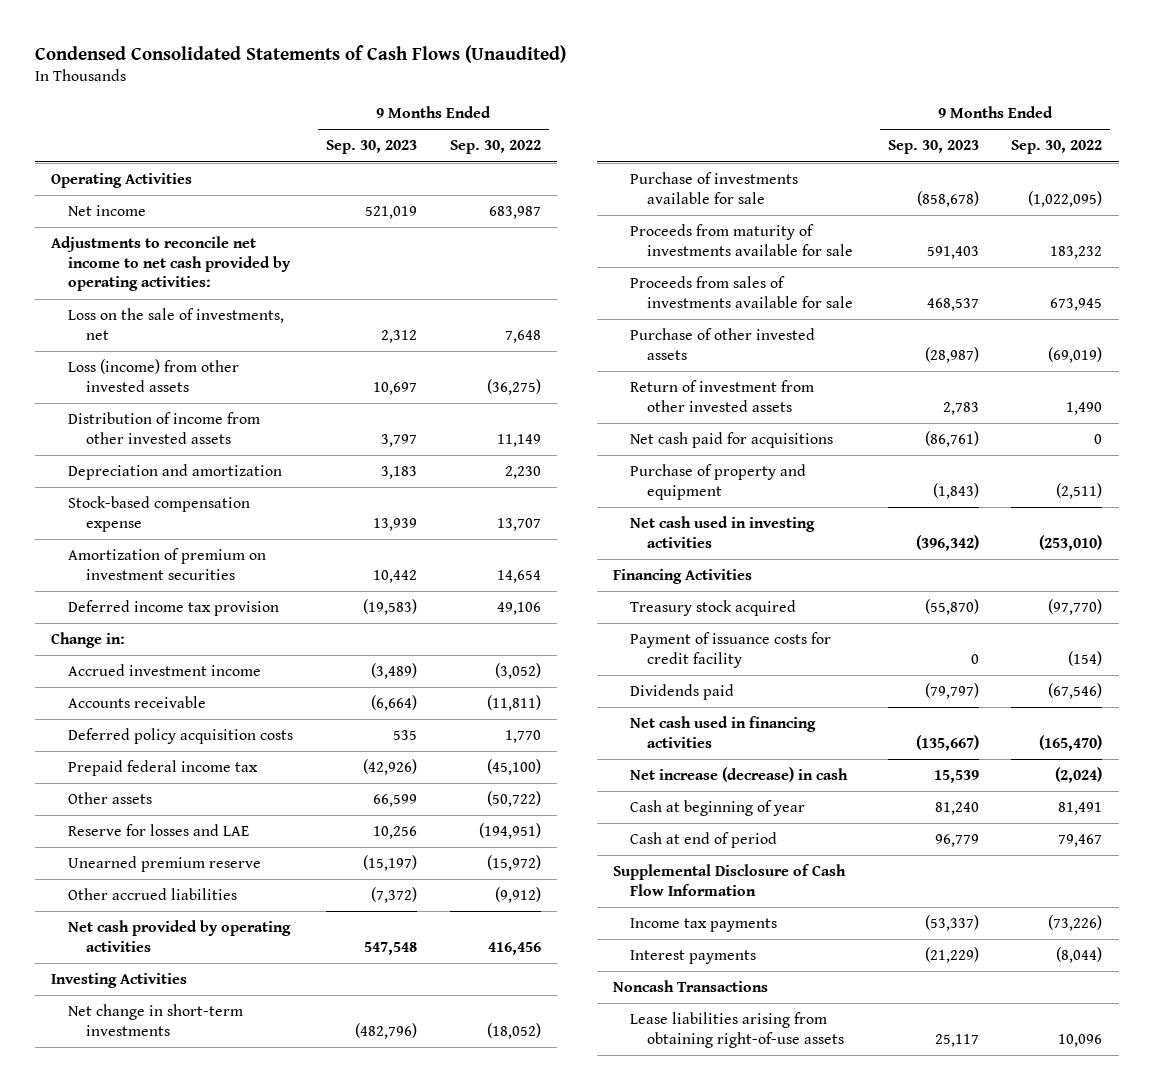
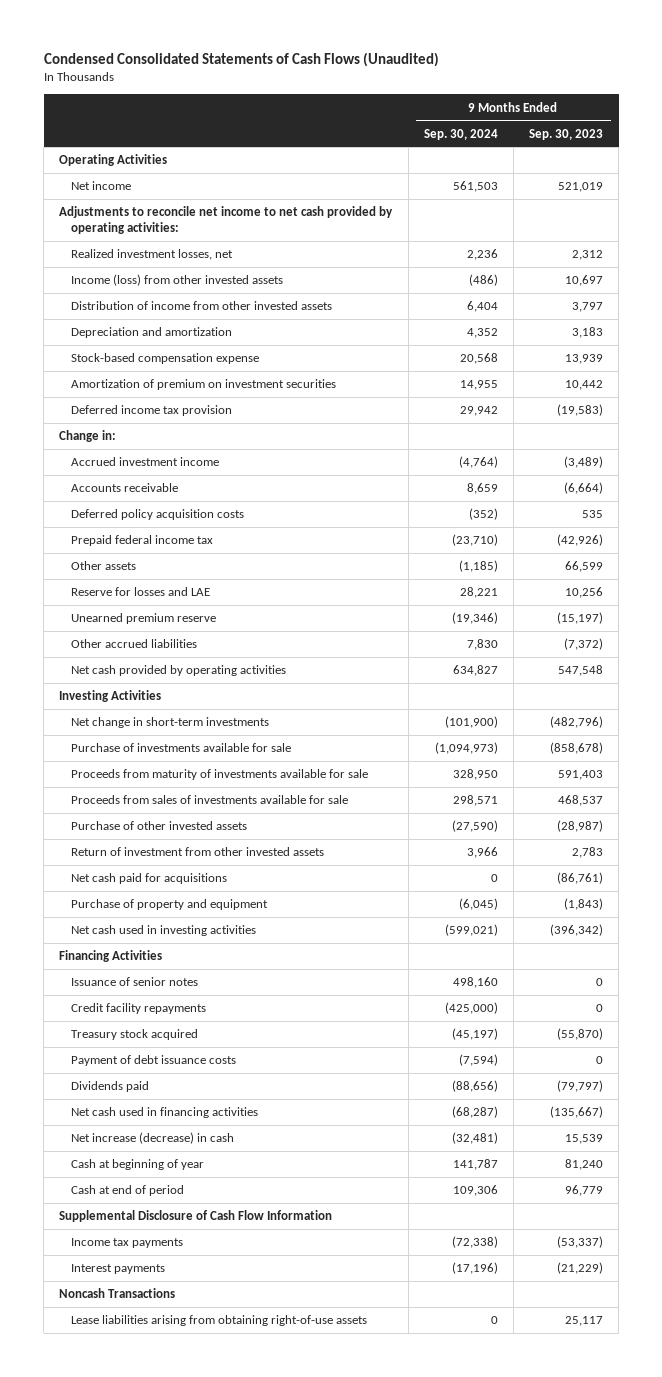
[449,140,541,155] Sep. 30, 2022 -> none
none -> [423,128,498,140] Sep. 30, 2024
[68,308,285,340] Loss on the sale of investments, net -> [70,249,233,261] Realized investment losses, net
[68,359,240,392] Loss (income) from other invested assets -> [70,274,283,287] Income (loss) from other invested assets
none -> [70,977,198,987] Issuance of senior notes
none -> [70,1003,206,1015] Credit facility repayments
[630,632,832,668] Payment of issuance costs for credit facility -> [70,1055,236,1067] Payment of debt issuance costs

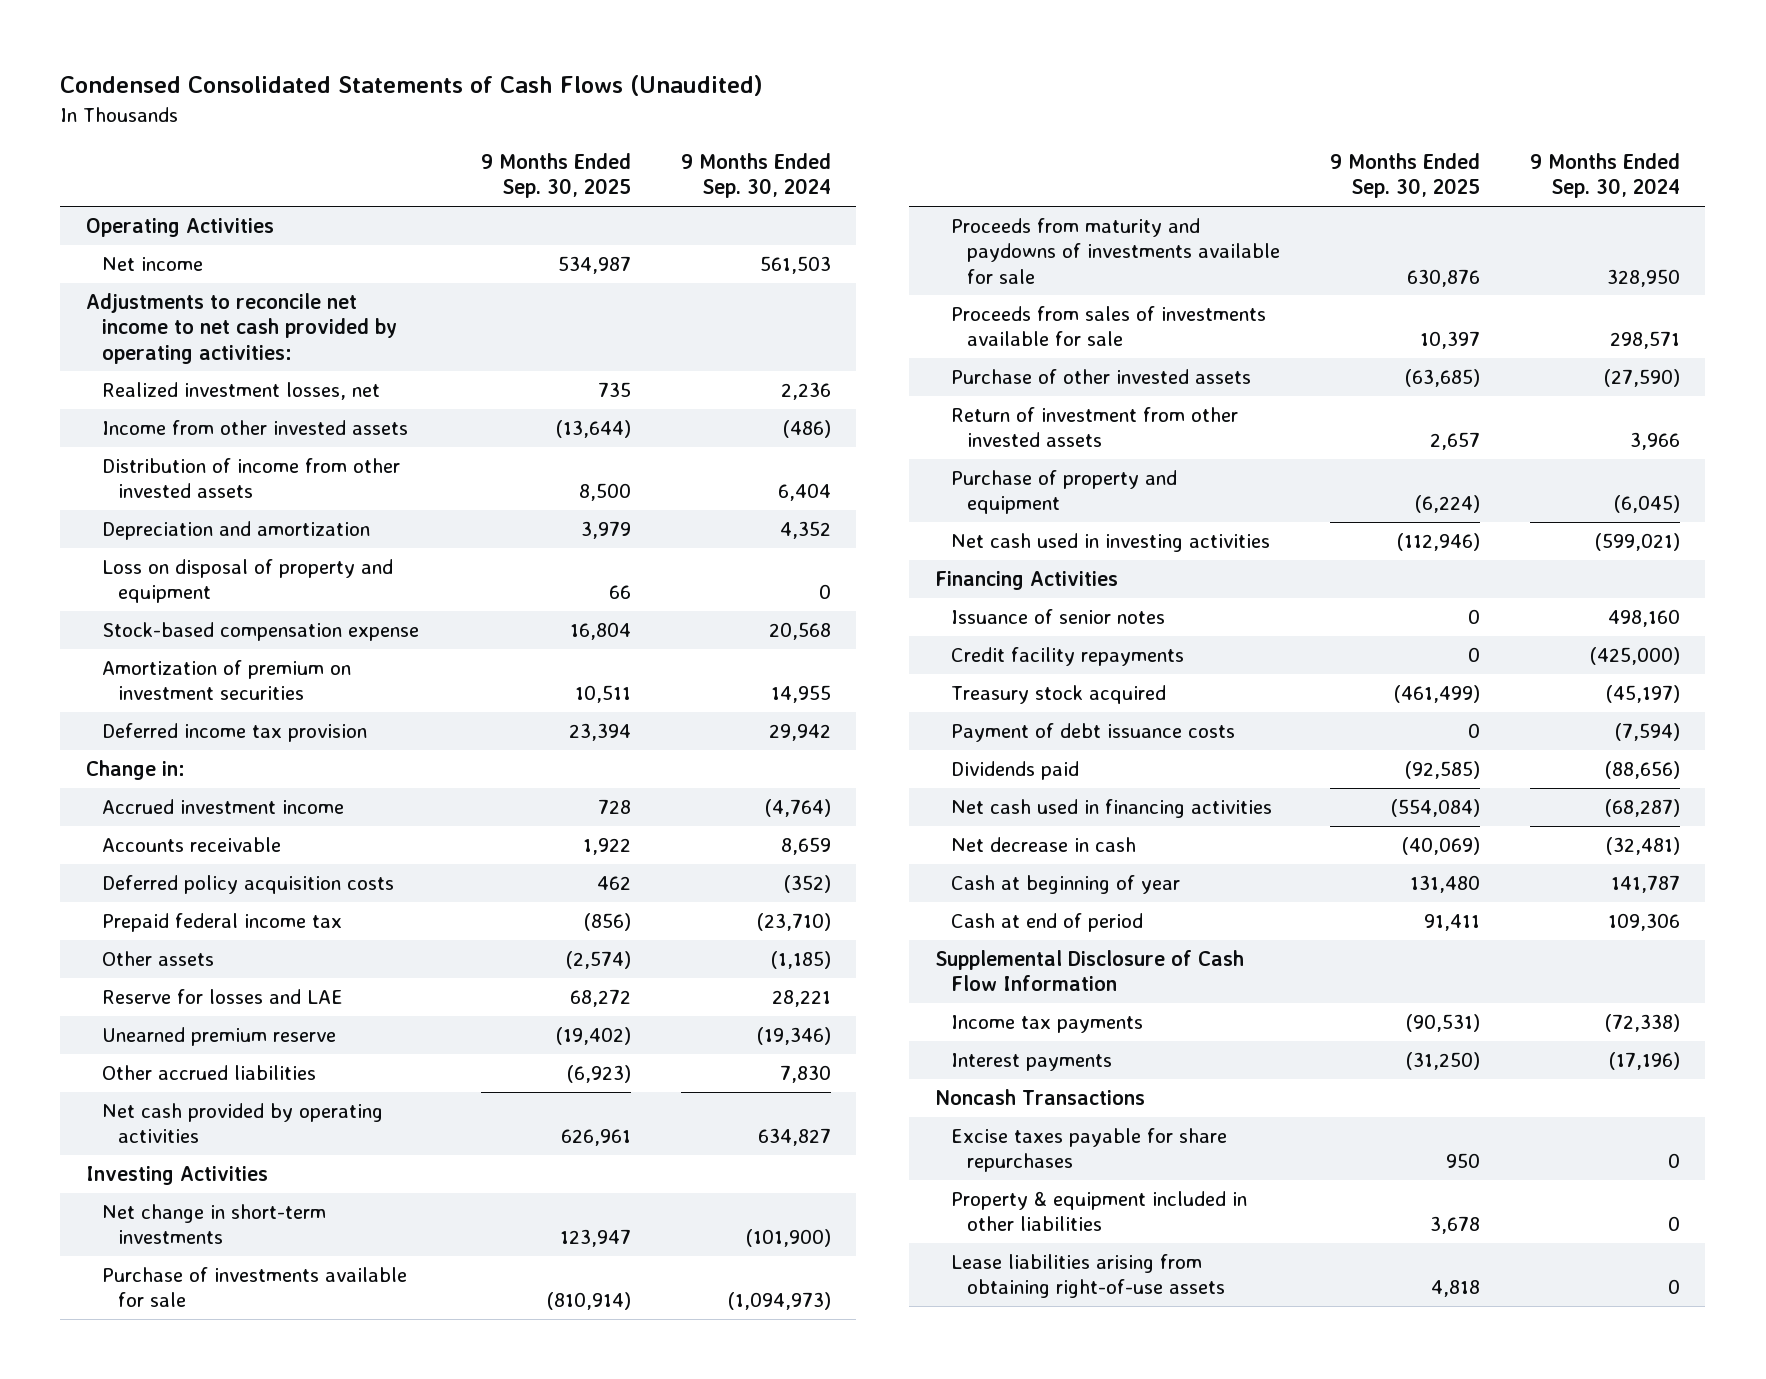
[529,128,604,140] Sep. 30, 2023 -> none
none -> [480,153,631,199] 9 Months Ended Sep. 30, 2025
[70,274,283,287] Income (loss) from other invested assets -> [101,420,408,436] Income from other invested assets
none -> [101,559,393,604] Loss on disposal of property and equipment
[70,769,368,781] Proceeds from maturity of investments available for sale -> [950,218,1280,284] Proceeds from maturity and paydowns of investments available for sale
[70,873,227,885] Net cash paid for acquisitions -> none
[70,1132,234,1145] Net increase (decrease) in cash -> [950,837,1136,853] Net decrease in cash
none -> [950,1128,1227,1173] Excise taxes payable for share repurchases
none -> [950,1191,1247,1232] Property & equipment included in other liabilities

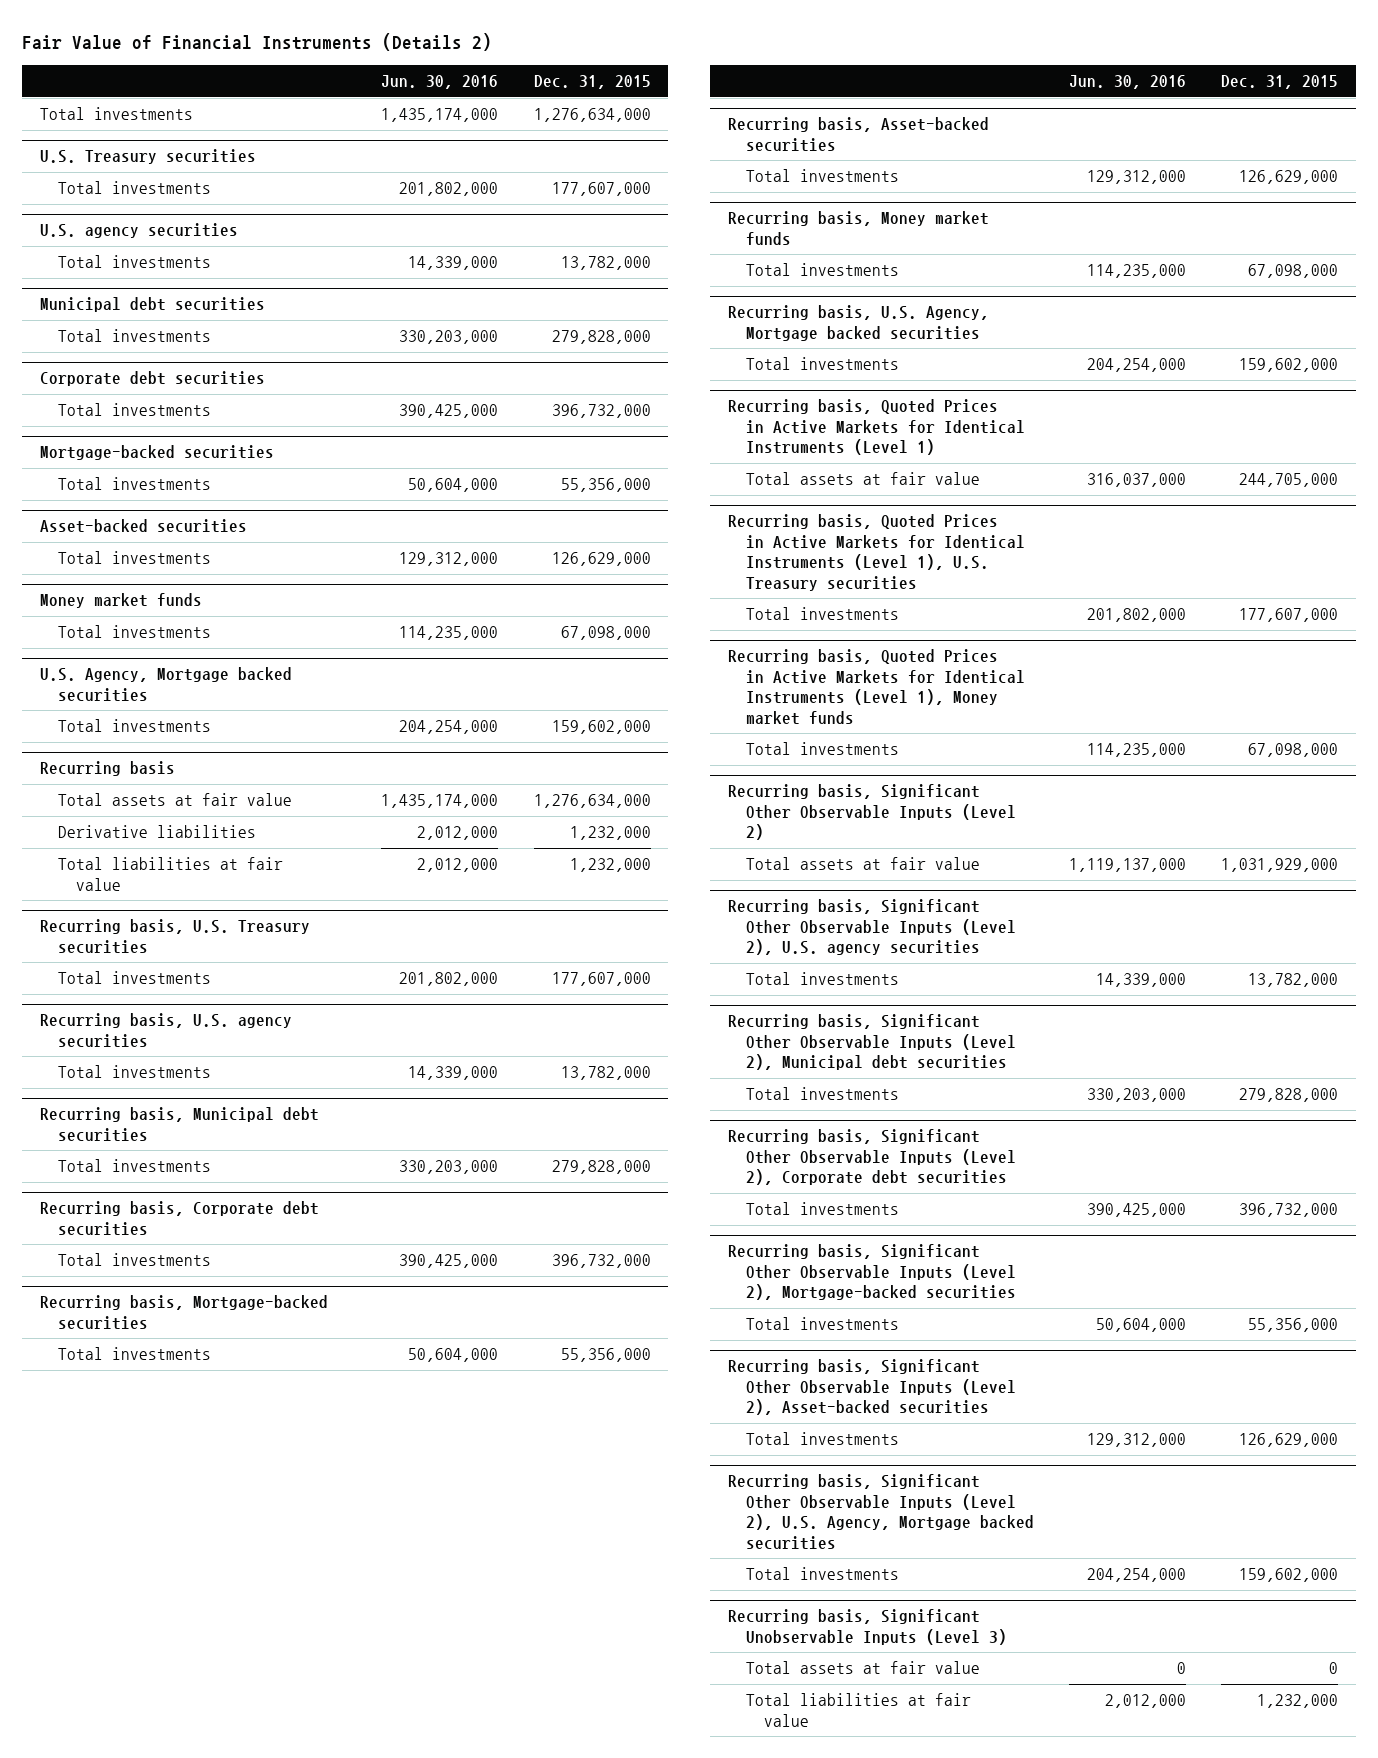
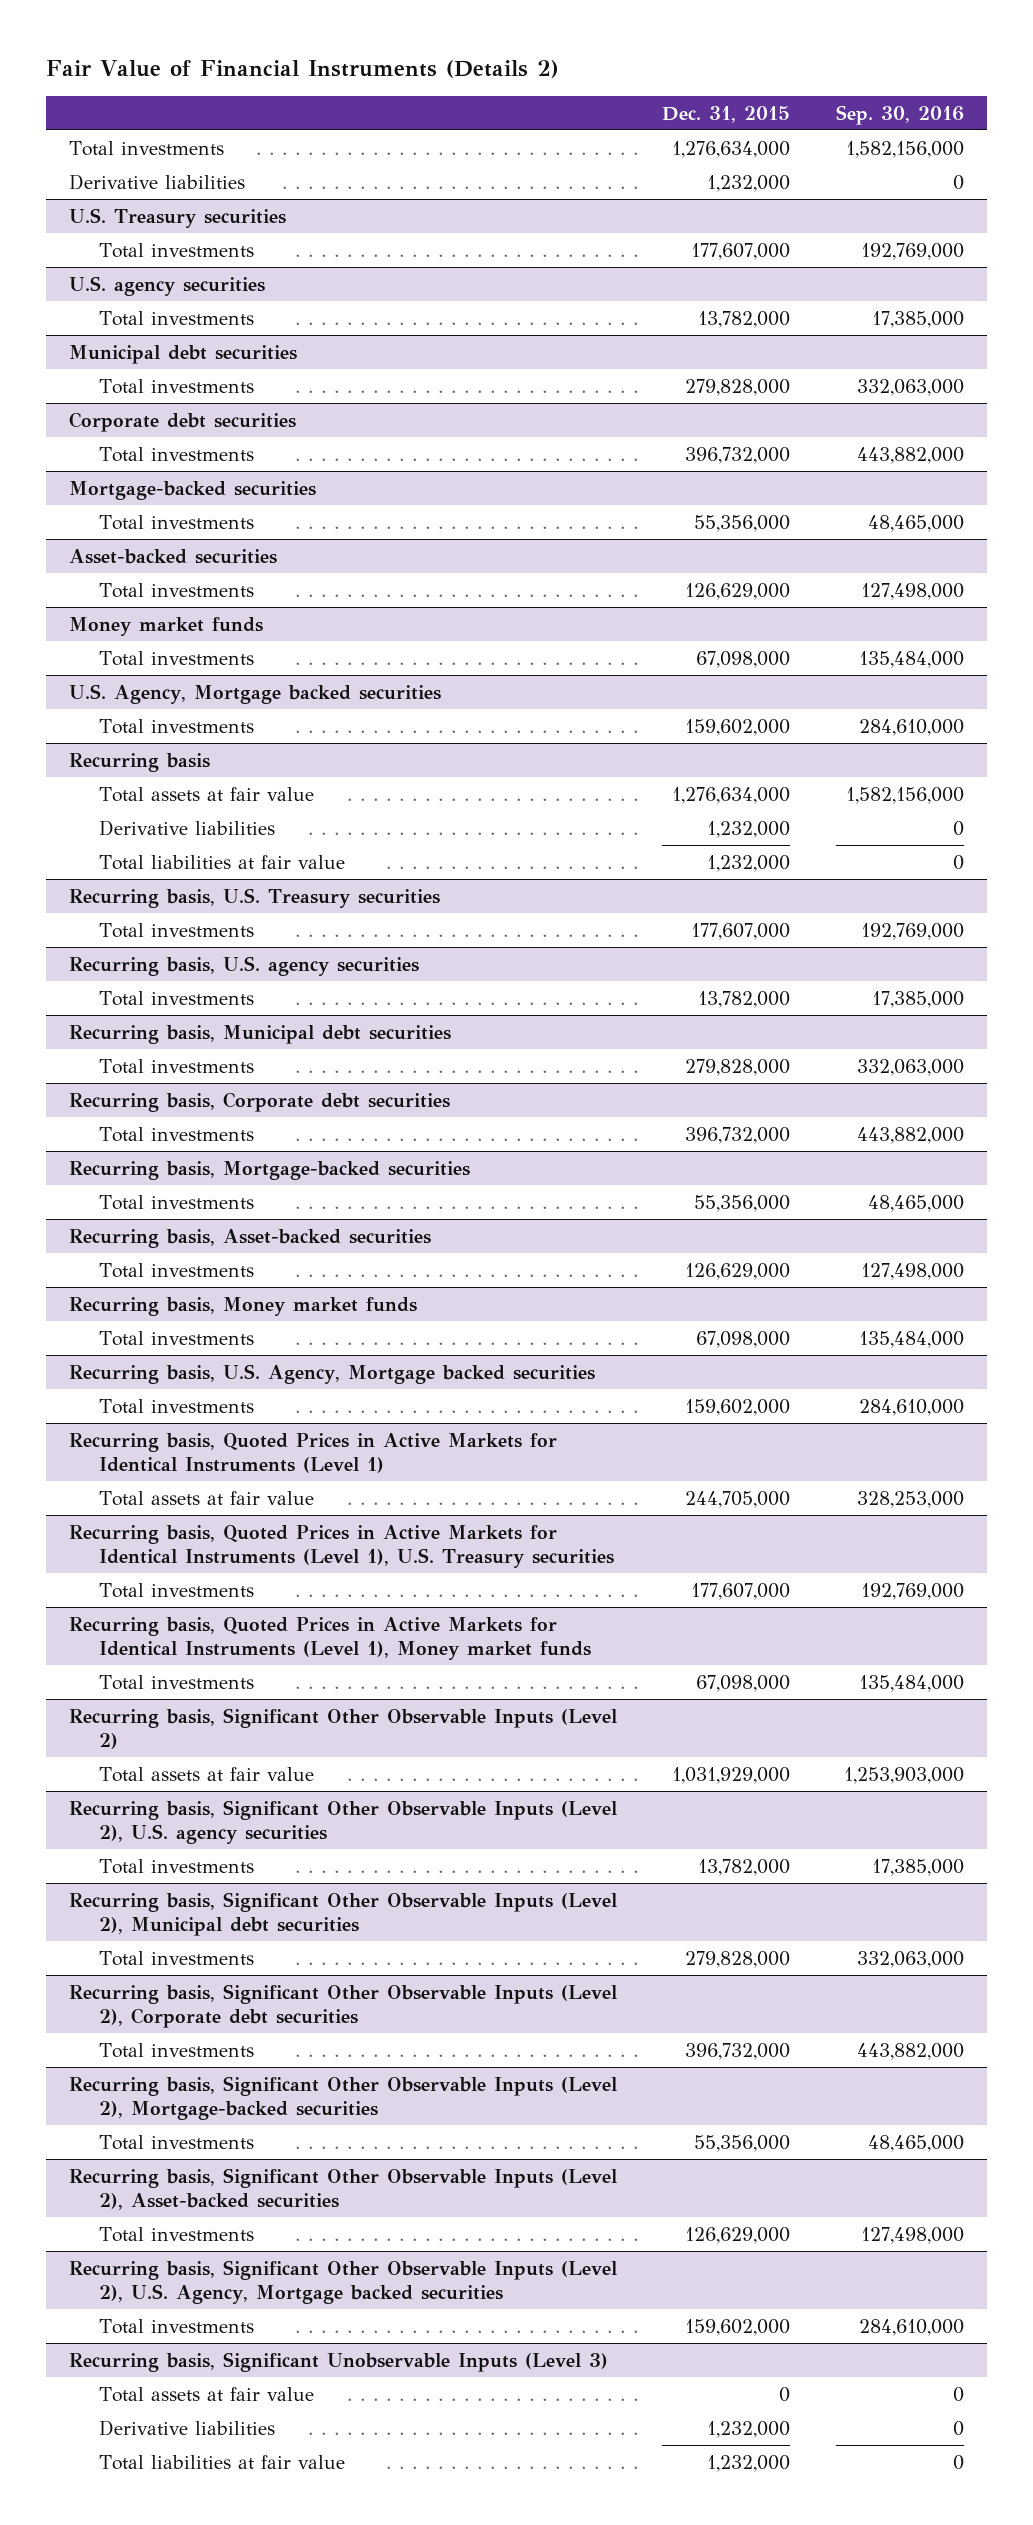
[381,75,499,90] Jun. 30, 2016 -> none
none -> [835,104,964,125] Sep. 30, 2016
none -> [68,173,245,190] Derivative liabilities
none -> [99,2419,276,2436] Derivative liabilities

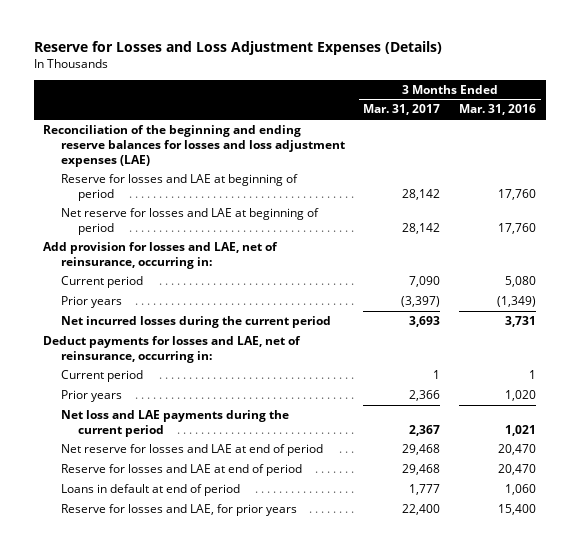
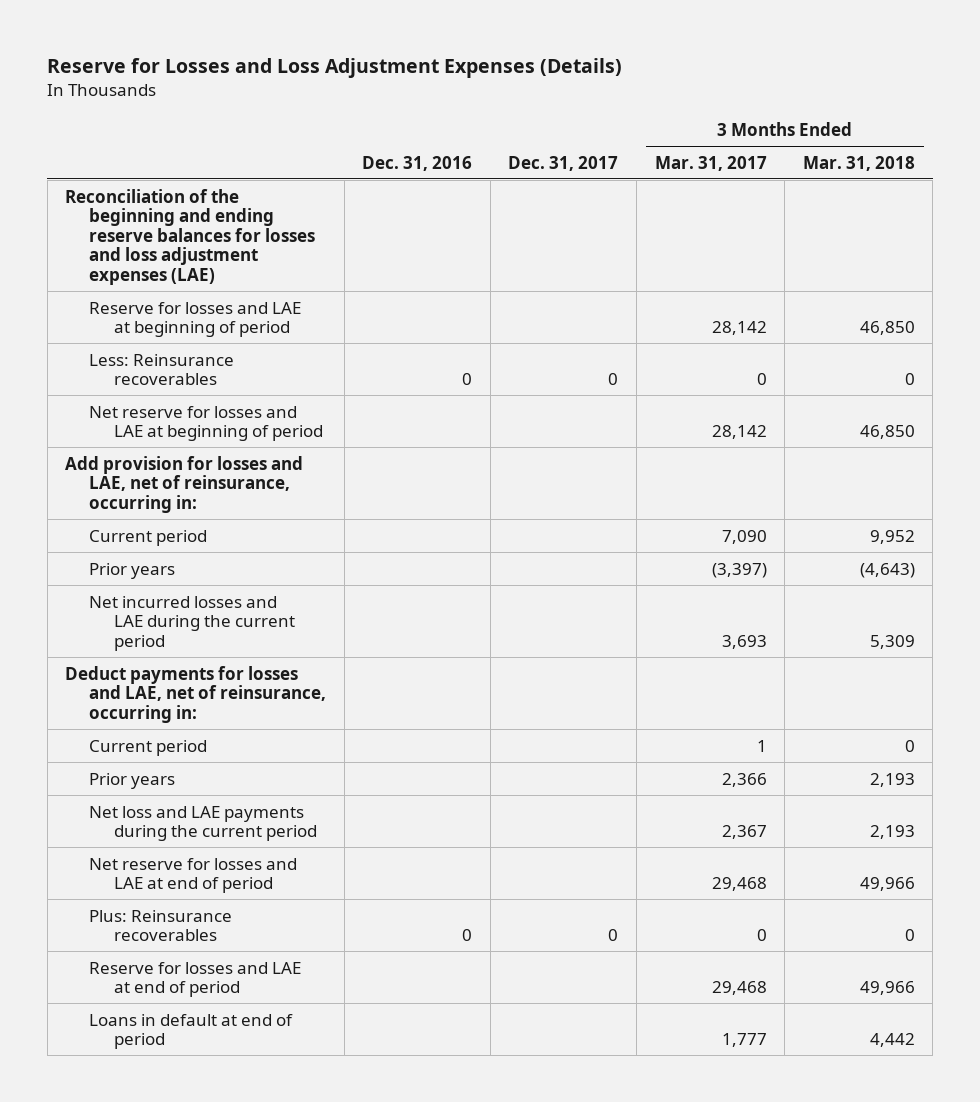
[459,104,537,116] Mar. 31, 2016 -> none
none -> [362,155,473,171] Dec. 31, 2016
none -> [508,155,619,171] Dec. 31, 2017
none -> [802,155,915,171] Mar. 31, 2018
none -> [89,353,235,386] Less: Reinsurance recoverables
[60,316,331,329] Net incurred losses during the current period -> [89,595,295,651] Net incurred losses and LAE during the current period
none -> [89,909,233,942] Plus: Reinsurance recoverables
[60,504,297,517] Reserve for losses and LAE, for prior years -> none

